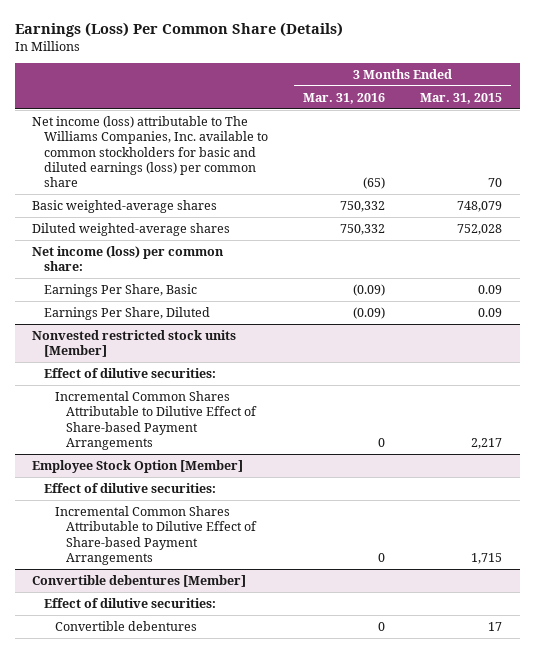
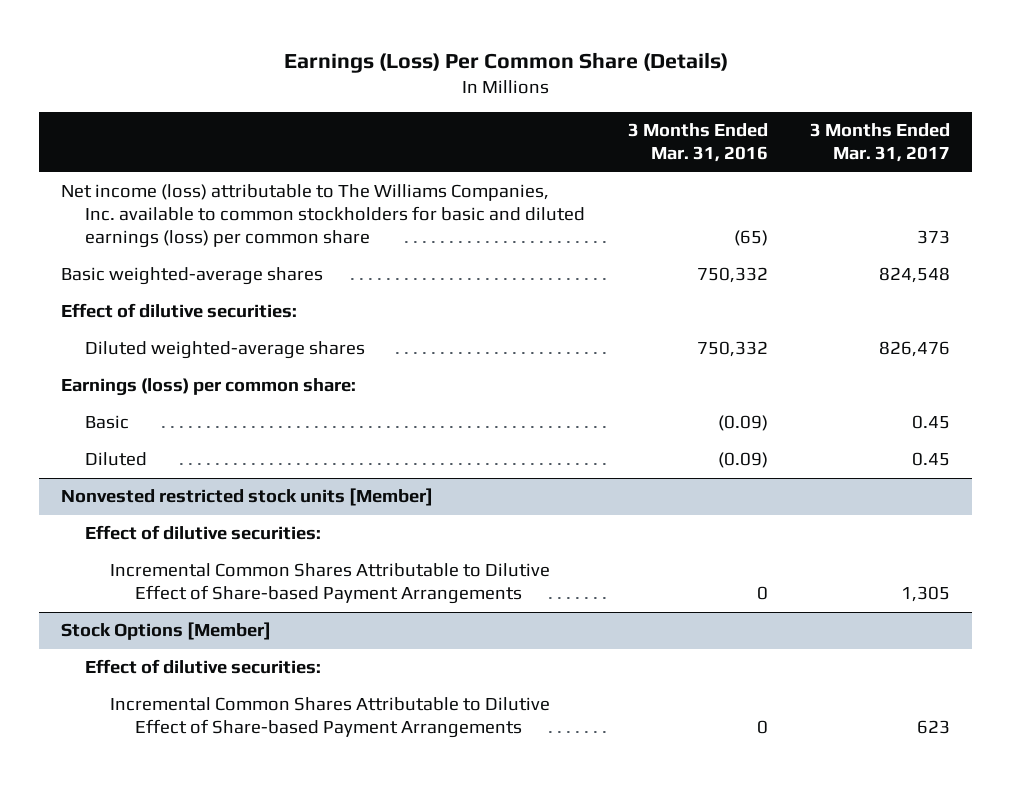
[420,92,503,104] Mar. 31, 2015 -> none
none -> [810,123,951,163] 3 Months Ended Mar. 31, 2017
none -> [60,303,297,319] Effect of dilutive securities:
[32,245,225,272] Net income (loss) per common share: -> [60,378,356,397] Earnings (loss) per common share:
[43,283,197,297] Earnings Per Share, Basic -> [85,415,130,430] Basic
[43,306,210,320] Earnings Per Share, Diluted -> [85,452,148,467] Diluted
[32,459,244,473] Employee Stock Option [Member] -> [60,622,271,641] Stock Options [Member]
[32,574,247,587] Convertible debentures [Member] -> none
[43,597,216,608] Effect of dilutive securities: -> none
[55,620,198,631] Convertible debentures -> none

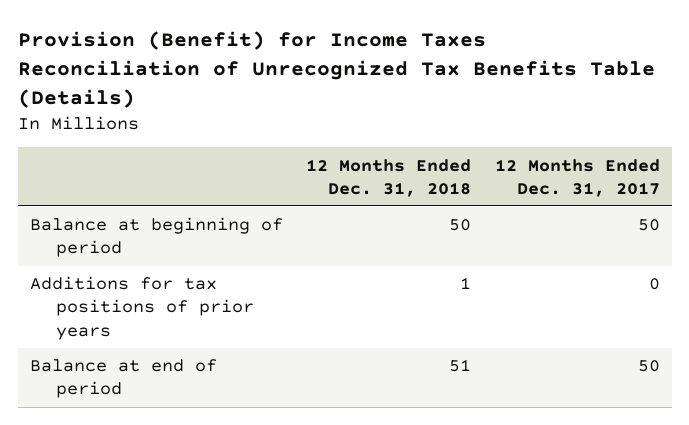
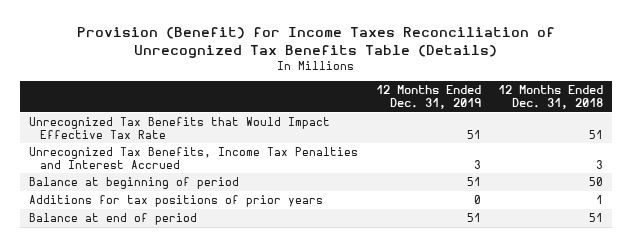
[494,158,660,197] 12 Months Ended Dec. 31, 2017 -> none
none -> [375,85,481,110] 12 Months Ended Dec. 31, 2019
none -> [28,117,330,139] Unrecognized Tax Benefits that Would Impact Effective Tax Rate
none -> [28,147,358,169] Unrecognized Tax Benefits, Income Tax Penalties and Interest Accrued

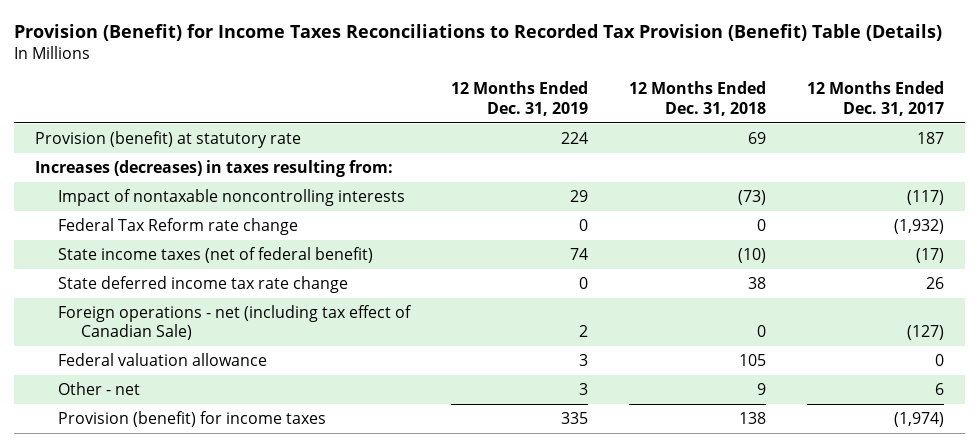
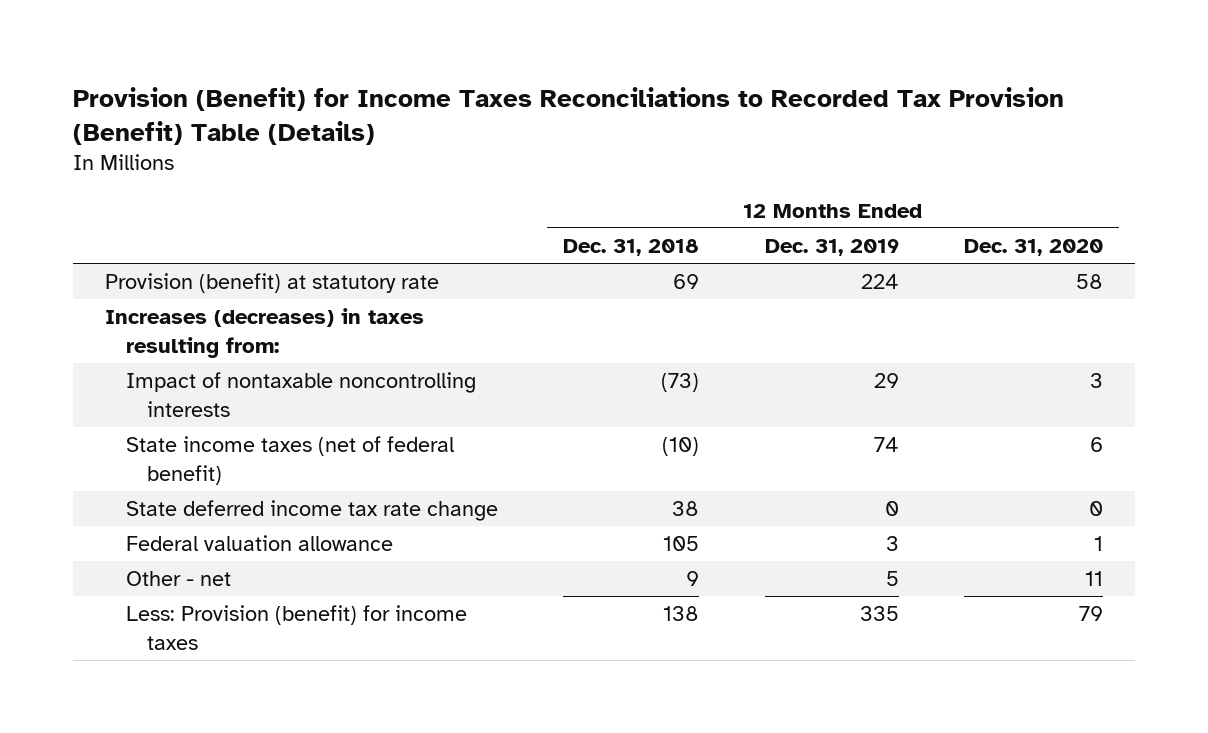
[807,81,945,116] 12 Months Ended Dec. 31, 2017 -> none
none -> [963,239,1103,257] Dec. 31, 2020
[58,217,299,235] Federal Tax Reform rate change -> none
[58,304,413,341] Foreign operations - net (including tax effect of Canadian Sale) -> none
[579,382,589,395] 3 -> [885,571,899,587] 5
[58,410,327,427] Provision (benefit) for income taxes -> [126,605,468,650] Less: Provision (benefit) for income taxes

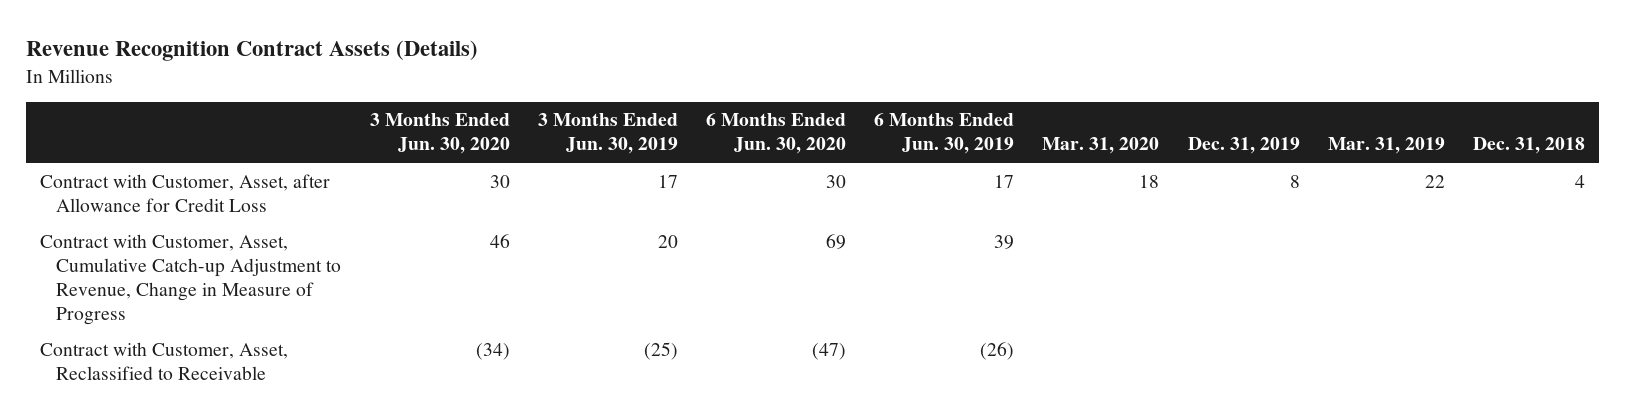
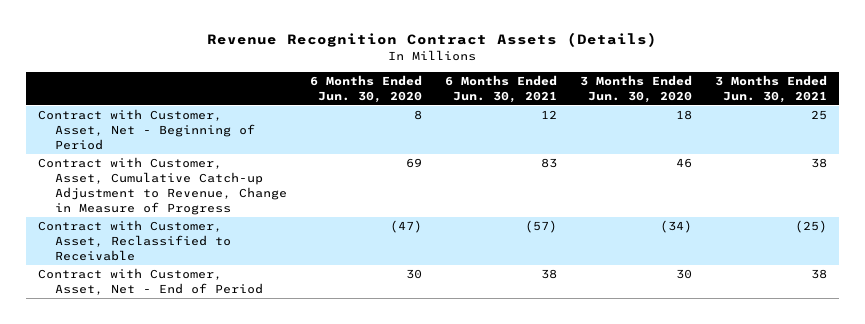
[537,113,678,155] 3 Months Ended Jun. 30, 2019 -> none
[874,113,1015,155] 6 Months Ended Jun. 30, 2019 -> none
[1042,137,1160,155] Mar. 31, 2020 -> none
[1187,137,1300,155] Dec. 31, 2019 -> none
[1327,137,1445,155] Mar. 31, 2019 -> none
[1472,137,1585,155] Dec. 31, 2018 -> none
none -> [445,74,558,103] 6 Months Ended Jun. 30, 2021
none -> [715,74,828,103] 3 Months Ended Jun. 30, 2021
[40,173,331,212] Contract with Customer, Asset, after Allowance for Credit Loss -> [37,109,256,151] Contract with Customer, Asset, Net - Beginning of Period
[489,174,510,188] 30 -> [676,110,693,121] 18
[826,174,847,188] 30 -> [414,110,423,121] 8
none -> [37,268,264,296] Contract with Customer, Asset, Net - End of Period

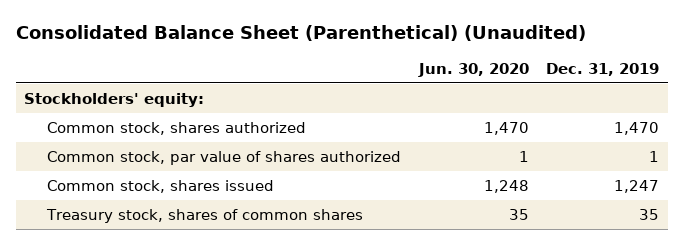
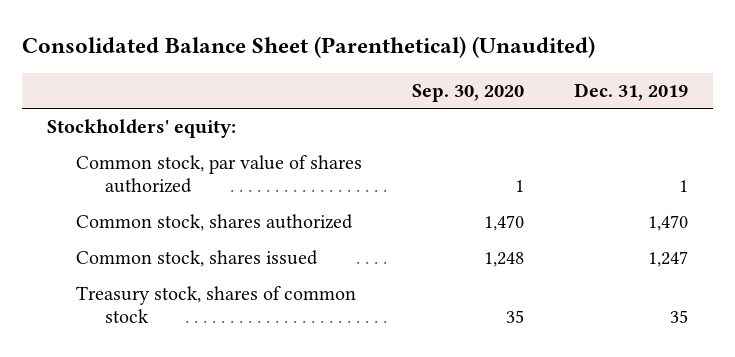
[417,62,529,77] Jun. 30, 2020 -> none
none -> [411,84,524,103] Sep. 30, 2020
[47,121,307,135] Common stock, shares authorized -> [75,214,353,232] Common stock, shares authorized
[46,208,364,223] Treasury stock, shares of common shares -> [75,286,356,324] Treasury stock, shares of common stock

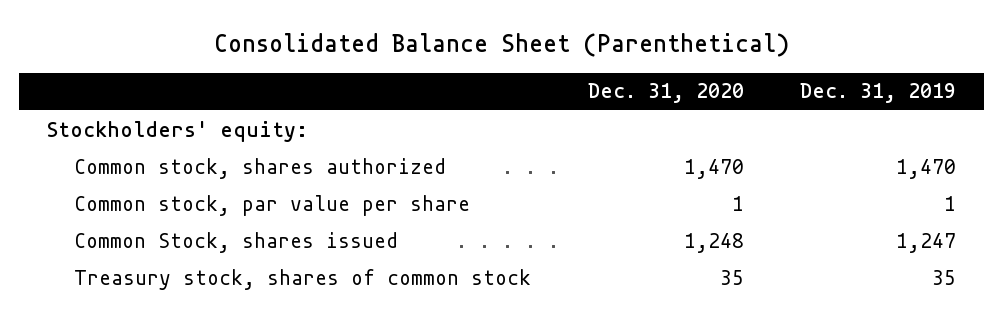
[21,35,595,58] Consolidated Balance Sheet (Parenthetical) (Unaudited) -> [213,32,789,57] Consolidated Balance Sheet (Parenthetical)
[411,84,524,103] Sep. 30, 2020 -> none
none -> [587,83,744,104] Dec. 31, 2020
[75,155,362,194] Common stock, par value of shares authorized -> none
none -> [74,194,471,216] Common stock, par value per share
[75,250,318,268] Common stock, shares issued -> [74,231,399,253] Common Stock, shares issued

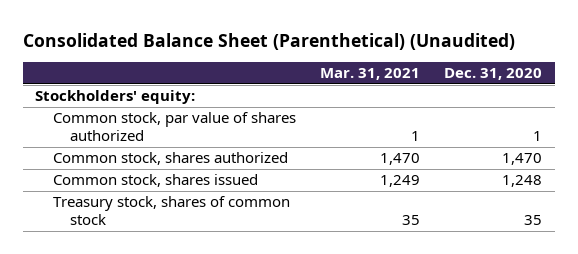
[213,32,789,57] Consolidated Balance Sheet (Parenthetical) -> [23,32,516,50] Consolidated Balance Sheet (Parenthetical) (Unaudited)
[799,83,956,104] Dec. 31, 2019 -> none
none -> [320,68,421,81] Mar. 31, 2021
none -> [52,112,296,142] Common stock, par value of shares authorized
[74,194,471,216] Common stock, par value per share -> none
[74,231,399,253] Common Stock, shares issued -> [52,174,258,188] Common stock, shares issued

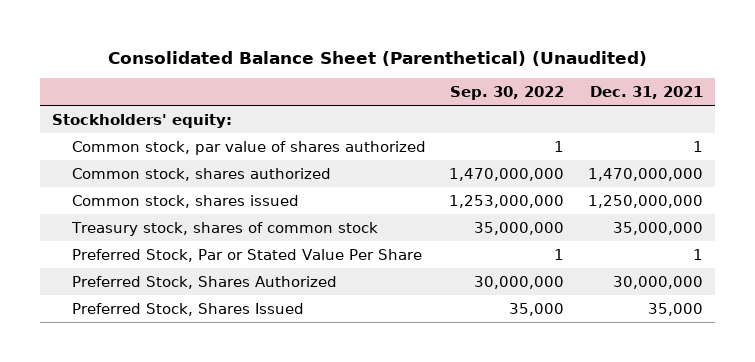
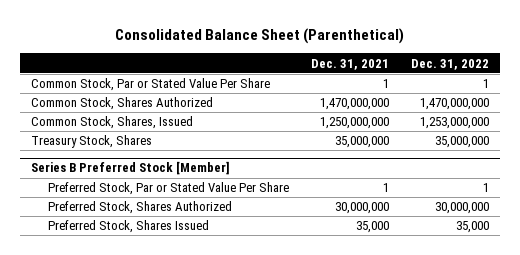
[107,50,647,66] Consolidated Balance Sheet (Parenthetical) (Unaudited) -> [114,28,404,45] Consolidated Balance Sheet (Parenthetical)
[450,86,565,101] Sep. 30, 2022 -> none
none -> [410,58,489,70] Dec. 31, 2022
[52,113,233,128] Stockholders' equity: -> none
[71,140,426,155] Common stock, par value of shares authorized -> [30,78,270,92] Common Stock, Par or Stated Value Per Share
[71,167,331,181] Common stock, shares authorized -> [30,97,213,111] Common Stock, Shares Authorized
[71,194,299,208] Common stock, shares issued -> [30,116,193,130] Common Stock, Shares, Issued
[70,221,378,236] Treasury stock, shares of common stock -> [30,135,152,149] Treasury Stock, Shares
none -> [30,161,230,176] Series B Preferred Stock [Member]

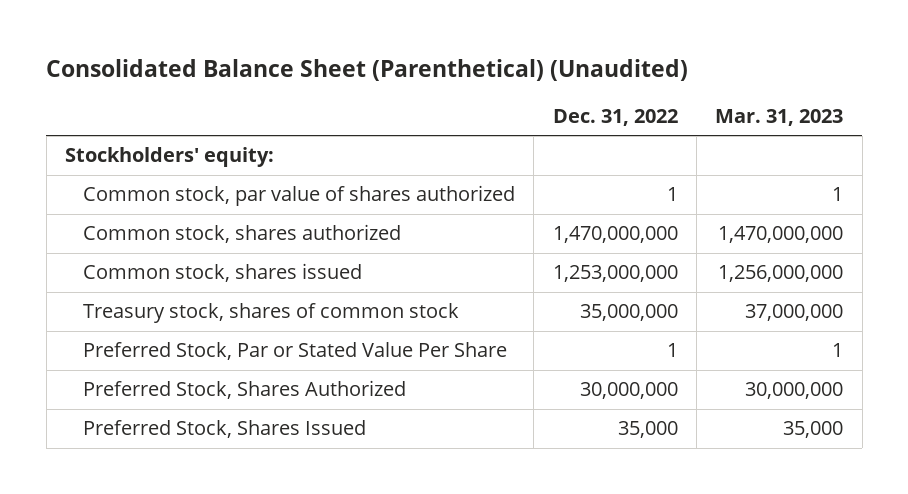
[114,28,404,45] Consolidated Balance Sheet (Parenthetical) -> [46,58,689,81] Consolidated Balance Sheet (Parenthetical) (Unaudited)
[310,58,389,70] Dec. 31, 2021 -> none
none -> [715,108,844,126] Mar. 31, 2023
[30,161,230,176] Series B Preferred Stock [Member] -> none
none -> [65,147,275,168] Stockholders' equity:
[30,78,270,92] Common Stock, Par or Stated Value Per Share -> [83,185,516,207] Common stock, par value of shares authorized
[30,97,213,111] Common Stock, Shares Authorized -> [83,224,402,244] Common stock, shares authorized
[30,116,193,130] Common Stock, Shares, Issued -> [83,263,363,283] Common stock, shares issued
[30,135,152,149] Treasury Stock, Shares -> [83,303,460,324] Treasury stock, shares of common stock

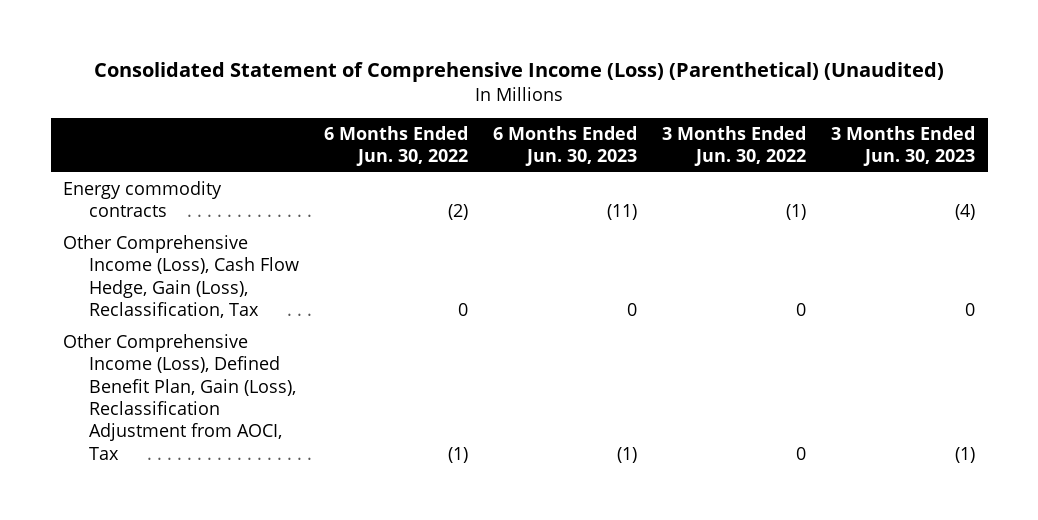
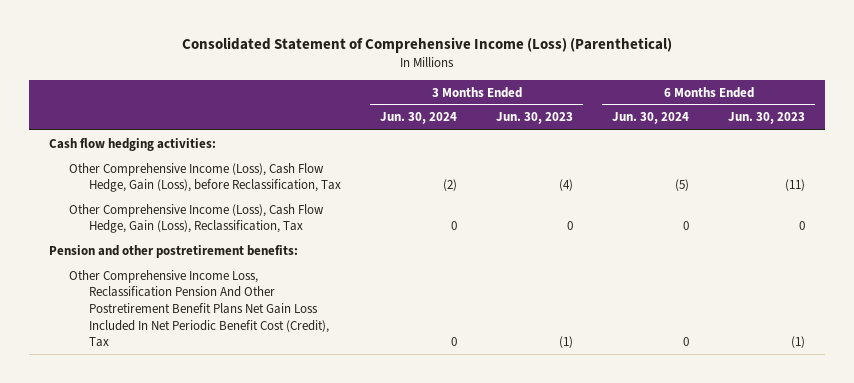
[94,62,945,83] Consolidated Statement of Comprehensive Income (Loss) (Parenthetical) (Unaudited) -> [181,37,672,54] Consolidated Statement of Comprehensive Income (Loss) (Parenthetical)
[324,125,469,167] 6 Months Ended Jun. 30, 2022 -> none
[662,125,807,167] 3 Months Ended Jun. 30, 2022 -> none
none -> [380,112,458,125] Jun. 30, 2024
none -> [612,112,690,125] Jun. 30, 2024
none -> [48,137,216,151] Cash flow hedging activities:
[63,180,223,218] Energy commodity contracts -> [68,162,342,193] Other Comprehensive Income (Loss), Cash Flow Hedge, Gain (Loss), before Reclassification, Tax
none -> [48,244,298,258] Pension and other postretirement benefits:
[63,333,297,460] Other Comprehensive Income (Loss), Defined Benefit Plan, Gain (Loss), Reclassification Adjustment from AOCI, Tax -> [68,269,330,348] Other Comprehensive Income Loss, Reclassification Pension And Other Postretirement Benefit Plans Net Gain Loss Included In Net Periodic Benefit Cost (Credit), Tax

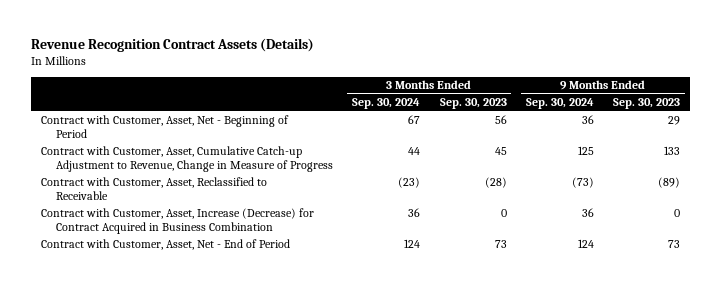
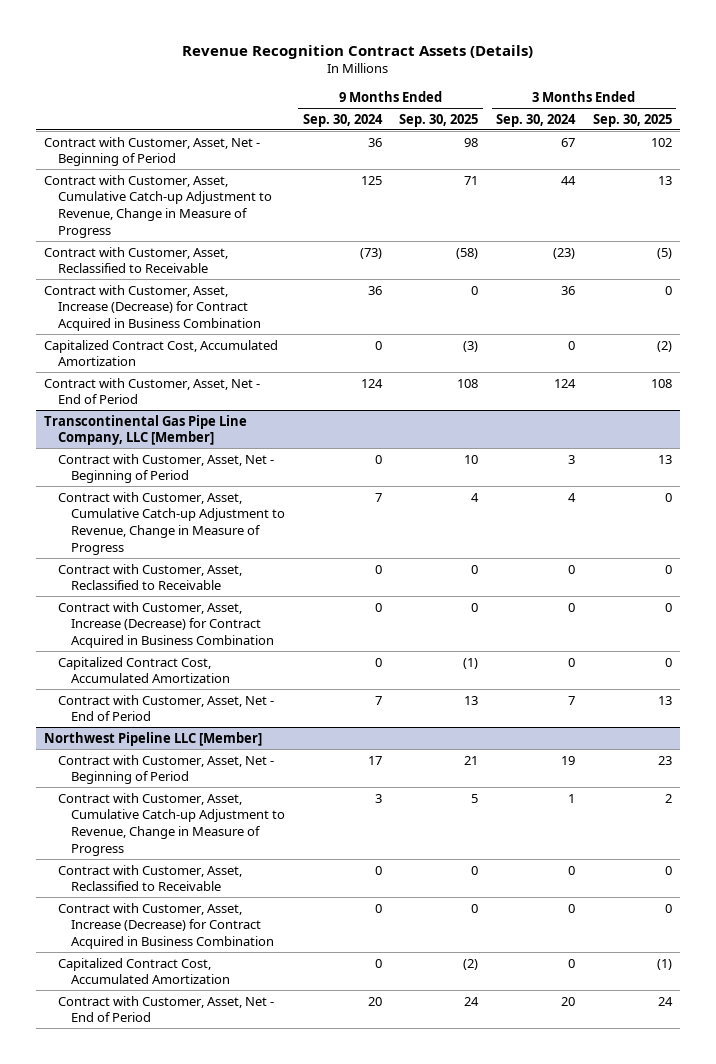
[439,98,507,110] Sep. 30, 2023 -> none
[613,98,681,110] Sep. 30, 2023 -> none
none -> [399,113,479,127] Sep. 30, 2025
none -> [592,113,672,127] Sep. 30, 2025
none -> [44,339,279,367] Capitalized Contract Cost, Accumulated Amortization
none -> [44,414,248,446] Transcontinental Gas Pipe Line Company, LLC [Member]
none -> [57,453,274,484] Contract with Customer, Asset, Net - Beginning of Period
none -> [57,491,286,555] Contract with Customer, Asset, Cumulative Catch-up Adjustment to Revenue, Change in Measure of Progress
none -> [57,563,242,591] Contract with Customer, Asset, Reclassified to Receivable
none -> [57,601,275,649] Contract with Customer, Asset, Increase (Decrease) for Contract Acquired in Business Combination
none -> [57,656,231,684] Capitalized Contract Cost, Accumulated Amortization
none -> [57,694,274,722] Contract with Customer, Asset, Net - End of Period
none -> [44,731,263,746] Northwest Pipeline LLC [Member]
none -> [57,754,274,785] Contract with Customer, Asset, Net - Beginning of Period
none -> [57,792,286,856] Contract with Customer, Asset, Cumulative Catch-up Adjustment to Revenue, Change in Measure of Progress
none -> [57,864,242,892] Contract with Customer, Asset, Reclassified to Receivable
none -> [57,902,275,950] Contract with Customer, Asset, Increase (Decrease) for Contract Acquired in Business Combination
none -> [57,957,231,985] Capitalized Contract Cost, Accumulated Amortization
none -> [57,995,274,1023] Contract with Customer, Asset, Net - End of Period

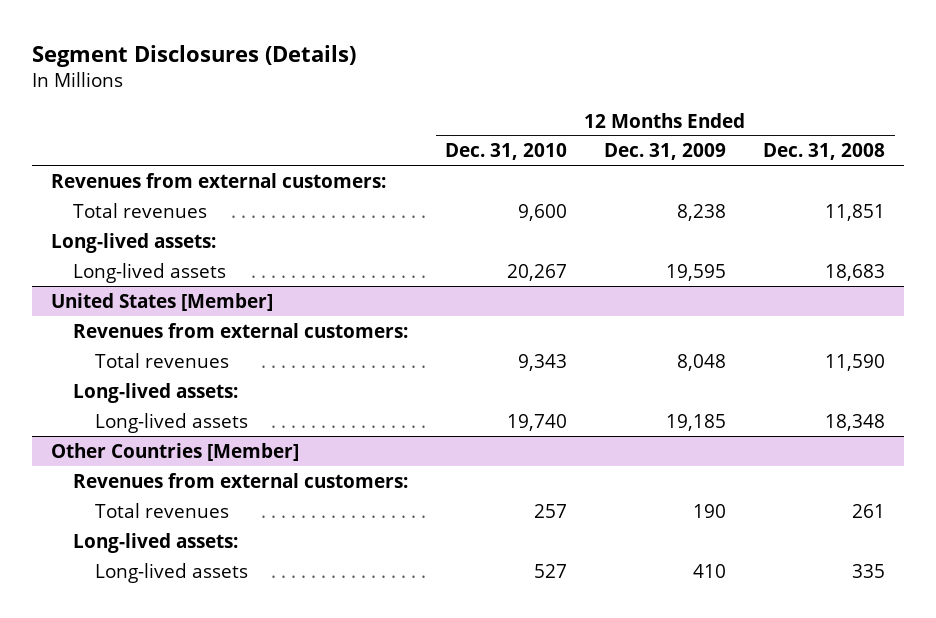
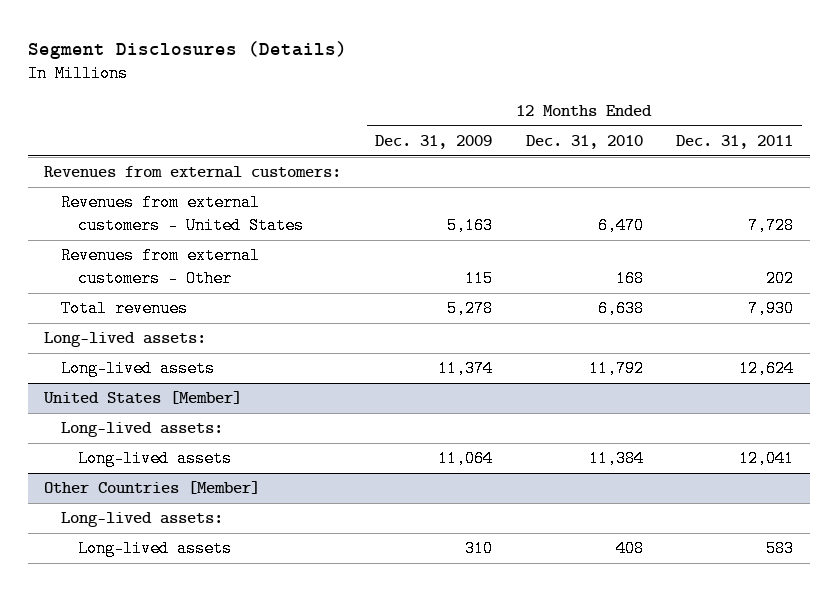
[763,143,886,161] Dec. 31, 2008 -> none
none -> [676,135,794,150] Dec. 31, 2011
none -> [61,194,305,235] Revenues from external customers - United States
none -> [61,247,261,288] Revenues from external customers - Other
[517,203,567,221] 9,600 -> [597,300,644,318] 6,638
[677,203,727,221] 8,238 -> [447,300,494,318] 5,278
[506,263,567,281] 20,267 -> [588,360,644,378] 11,792
[666,263,727,281] 19,595 -> [438,360,494,378] 11,374
[72,322,408,338] Revenues from external customers: -> none
[94,352,229,368] Total revenues -> none
[506,413,567,431] 19,740 -> [588,450,644,468] 11,384
[666,413,727,431] 19,185 -> [438,450,494,468] 11,064
[72,472,408,488] Revenues from external customers: -> none
[94,502,229,518] Total revenues -> none
[533,563,567,578] 527 -> [615,540,644,558] 408
[693,563,727,578] 410 -> [465,540,494,558] 310

